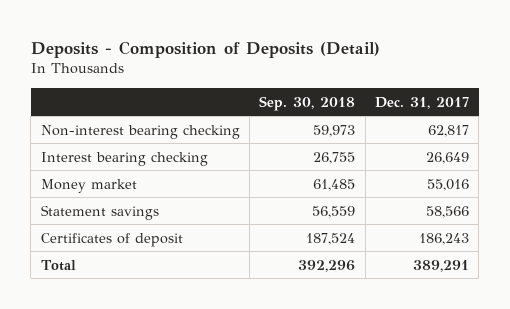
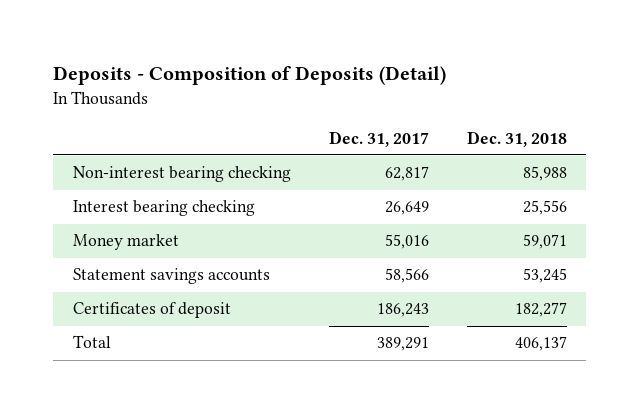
[259,95,356,111] Sep. 30, 2018 -> none
none -> [466,130,567,147] Dec. 31, 2018
[40,204,159,220] Statement savings -> [72,268,270,285] Statement savings accounts

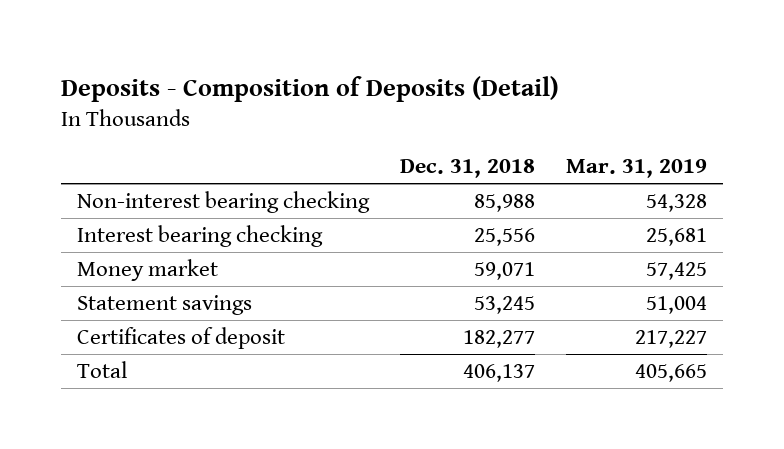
[328,130,429,147] Dec. 31, 2017 -> none
none -> [566,159,708,179] Mar. 31, 2019
[72,268,270,285] Statement savings accounts -> [76,295,252,316] Statement savings

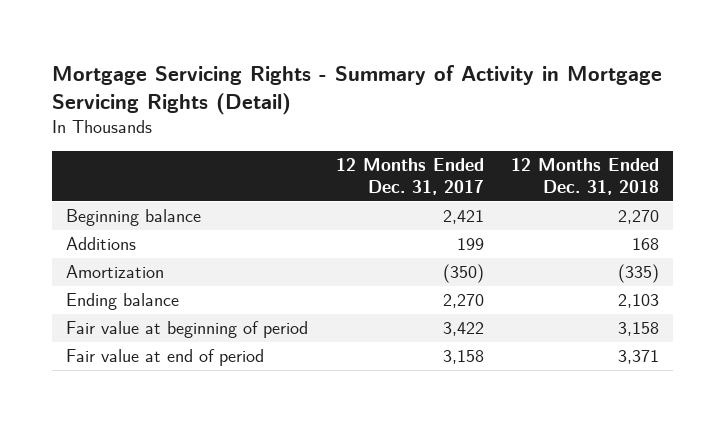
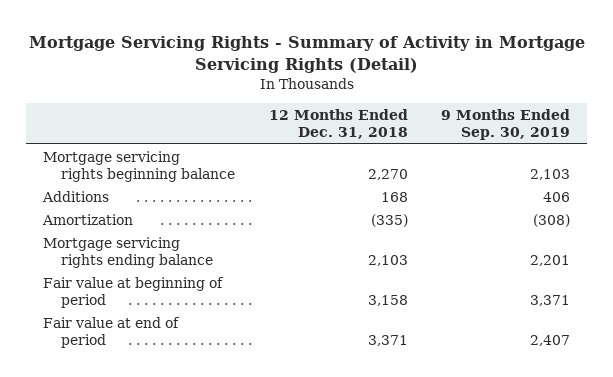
[335,158,484,196] 12 Months Ended Dec. 31, 2017 -> none
none -> [441,109,571,141] 9 Months Ended Sep. 30, 2019
[66,209,202,227] Beginning balance -> [43,150,235,182] Mortgage servicing rights beginning balance
[66,293,180,311] Ending balance -> [43,236,213,268] Mortgage servicing rights ending balance

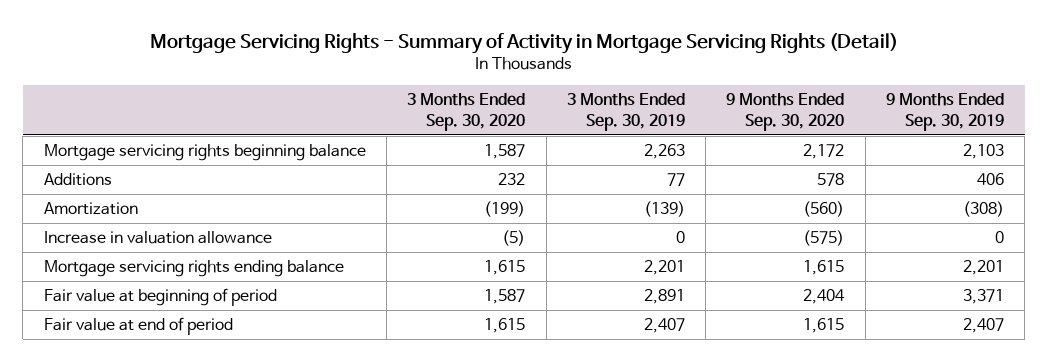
[268,109,408,140] 12 Months Ended Dec. 31, 2018 -> none
none -> [407,93,526,131] 3 Months Ended Sep. 30, 2020
none -> [566,93,685,131] 3 Months Ended Sep. 30, 2019
none -> [726,93,845,131] 9 Months Ended Sep. 30, 2020
none -> [43,231,272,245] Increase in valuation allowance

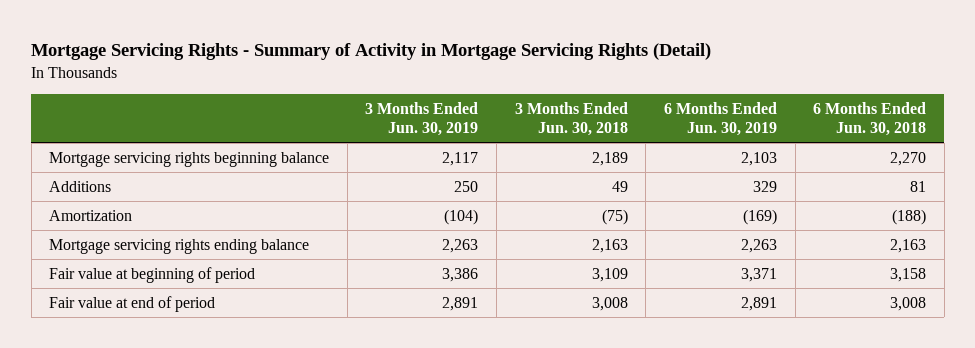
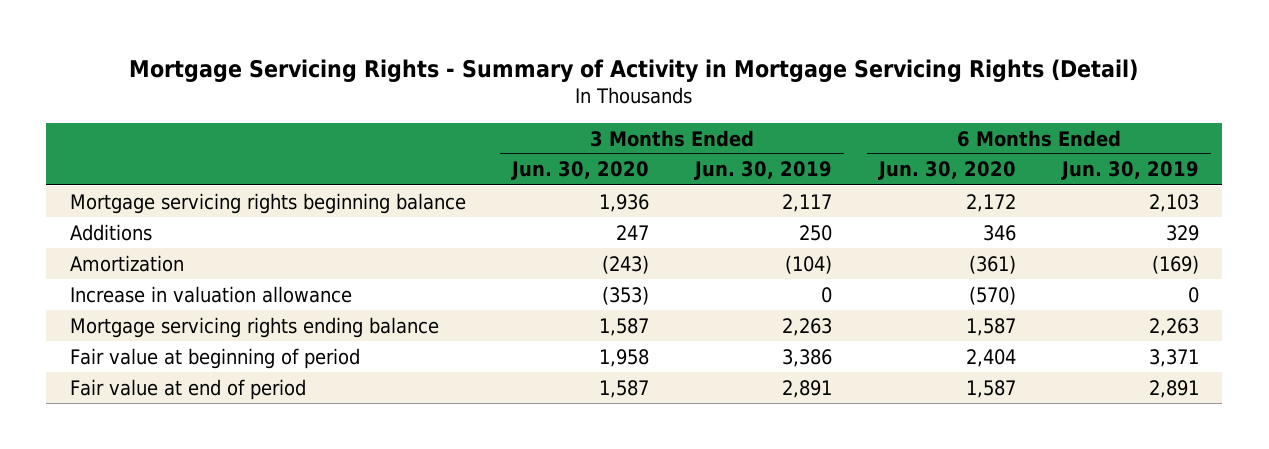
[514,101,628,137] 3 Months Ended Jun. 30, 2018 -> none
[813,101,927,137] 6 Months Ended Jun. 30, 2018 -> none
none -> [510,161,649,181] Jun. 30, 2020
none -> [877,161,1016,181] Jun. 30, 2020
none -> [69,285,352,303] Increase in valuation allowance

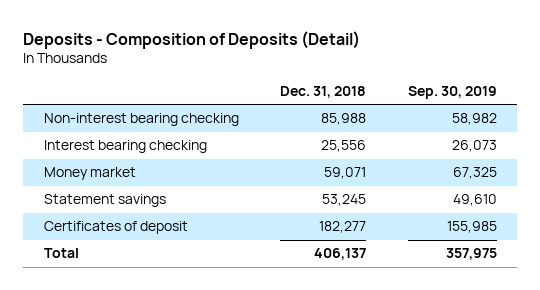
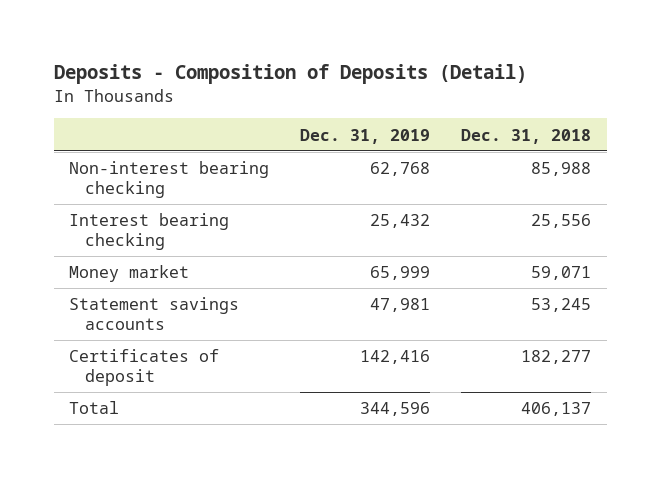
[407,85,497,99] Sep. 30, 2019 -> none
none -> [300,128,431,144] Dec. 31, 2019
[43,194,166,208] Statement savings -> [69,297,240,330] Statement savings accounts

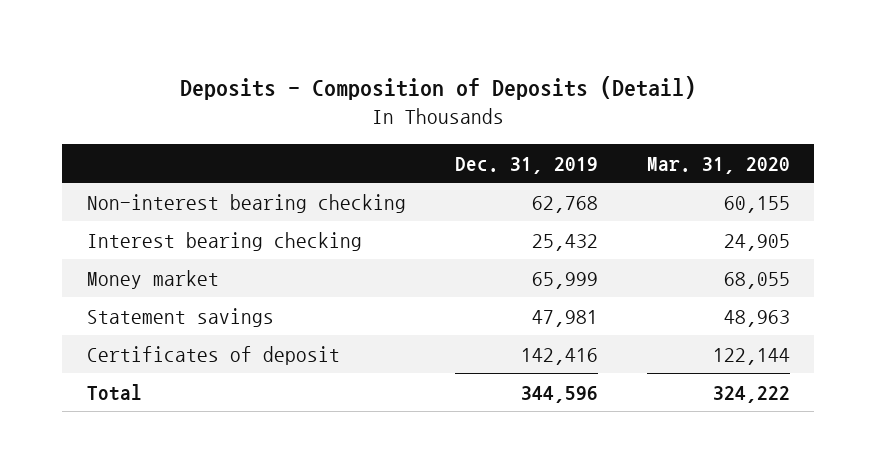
[461,128,592,144] Dec. 31, 2018 -> none
none -> [646,156,790,174] Mar. 31, 2020
[69,297,240,330] Statement savings accounts -> [86,307,274,327] Statement savings

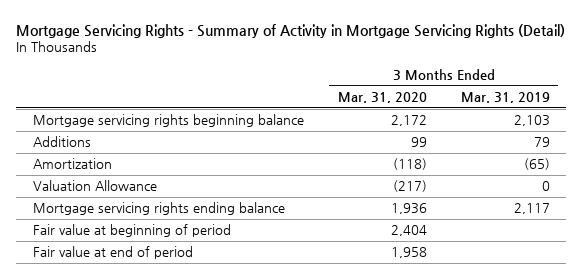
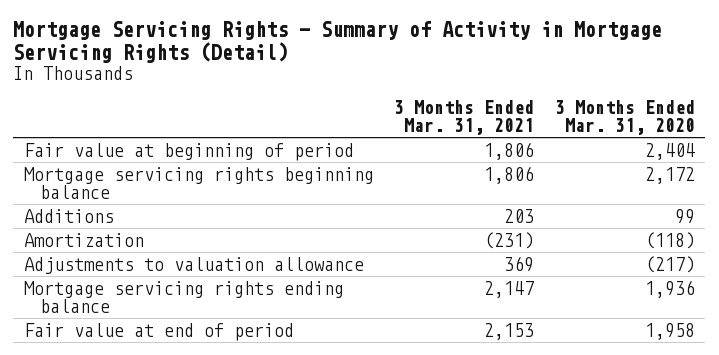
[460,91,550,103] Mar. 31, 2019 -> none
none -> [394,100,535,135] 3 Months Ended Mar. 31, 2021
[32,224,231,238] Fair value at beginning of period -> [23,142,354,161] Fair value at beginning of period
[32,180,157,192] Valuation Allowance -> [23,256,364,274] Adjustments to valuation allowance

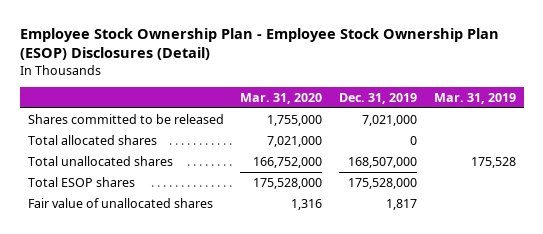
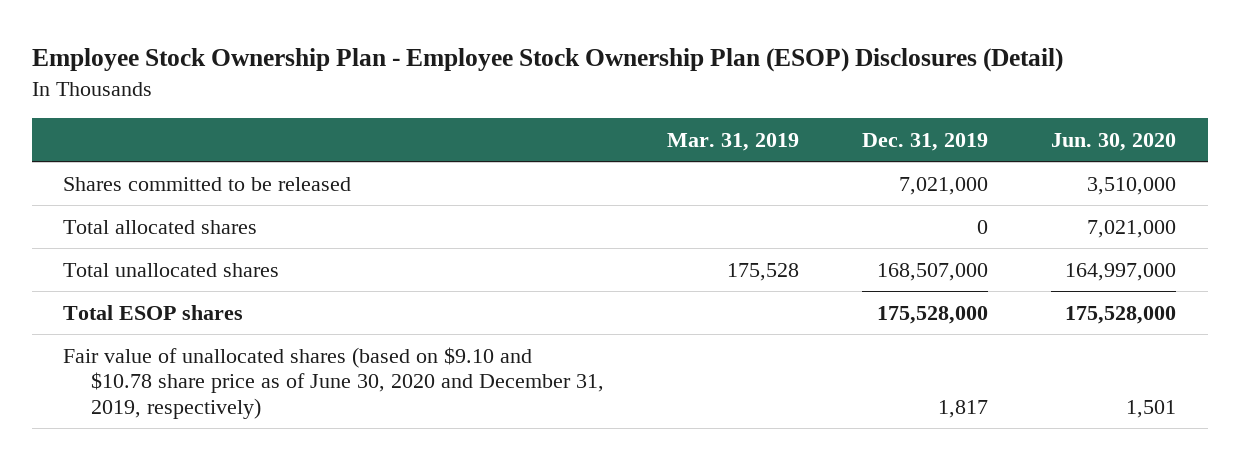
[240,92,323,104] Mar. 31, 2020 -> none
none -> [1051,132,1177,151] Jun. 30, 2020
[27,197,213,208] Fair value of unallocated shares -> [63,346,604,419] Fair value of unallocated shares (based on $9.10 and $10.78 share price as of June 30, 2020 and December 31, 2019, respectively)

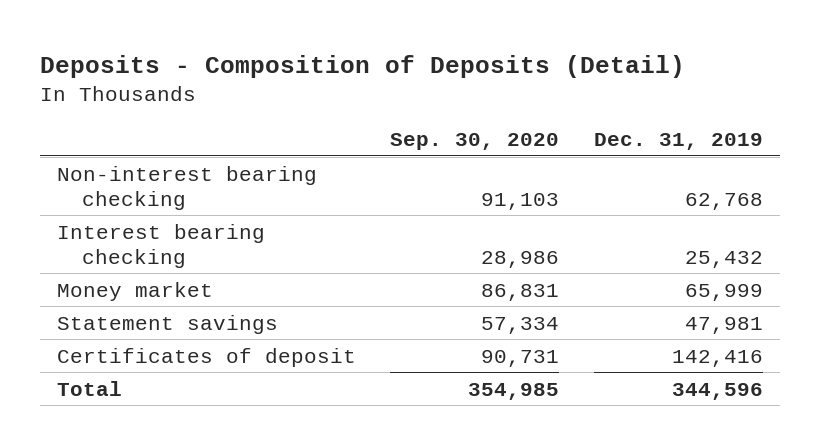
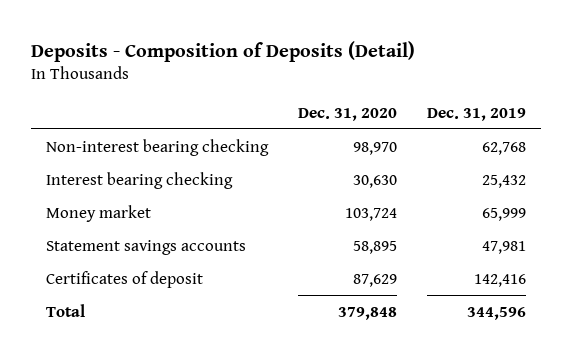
[390,132,560,150] Sep. 30, 2020 -> none
none -> [297,107,397,121] Dec. 31, 2020
[57,314,279,334] Statement savings -> [45,239,246,255] Statement savings accounts

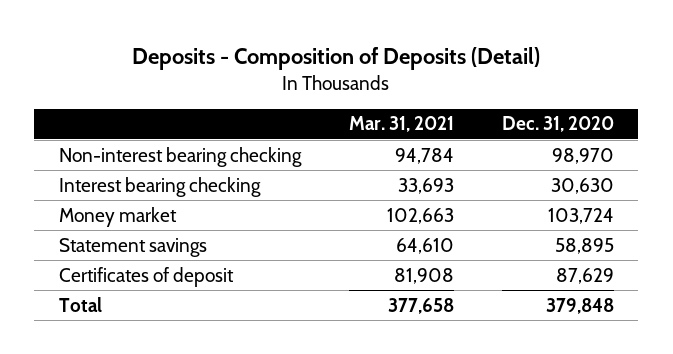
[427,107,527,121] Dec. 31, 2019 -> none
none -> [348,116,454,133] Mar. 31, 2021
[45,239,246,255] Statement savings accounts -> [58,237,207,257] Statement savings

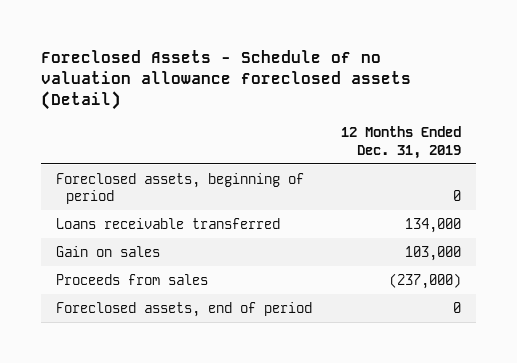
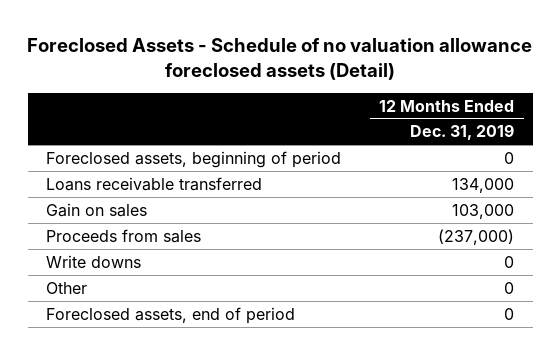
none -> [46,254,142,268] Write downs
none -> [46,281,88,294] Other

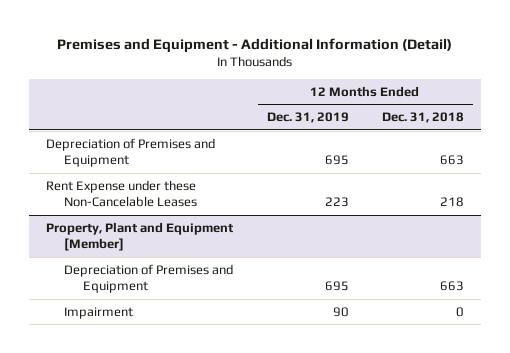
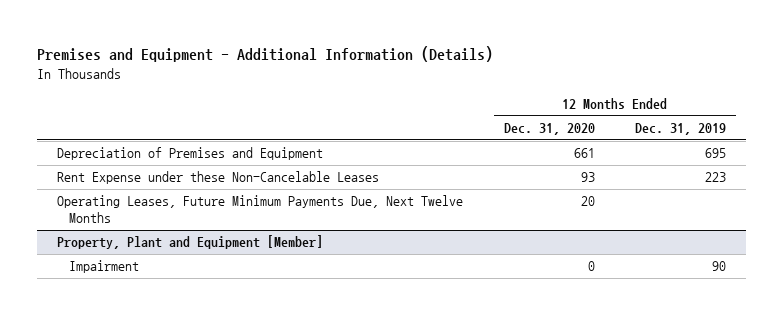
[57,38,453,54] Premises and Equipment - Additional Information (Detail) -> [37,46,494,63] Premises and Equipment - Additional Information (Details)
[382,112,465,124] Dec. 31, 2018 -> none
none -> [503,123,595,136] Dec. 31, 2020
none -> [57,195,464,224] Operating Leases, Future Minimum Payments Due, Next Twelve Months
[64,263,234,294] Depreciation of Premises and Equipment -> none

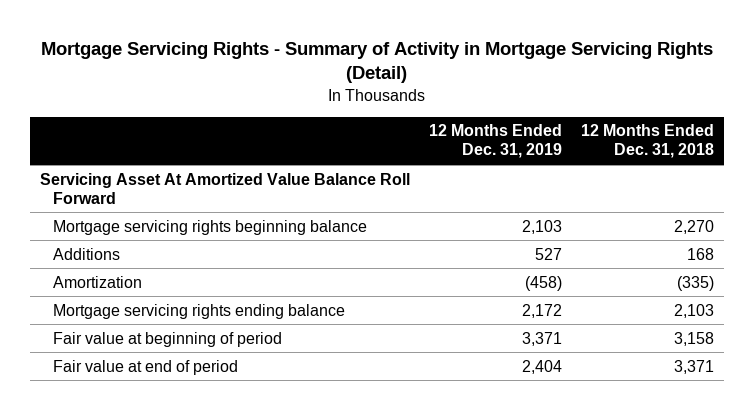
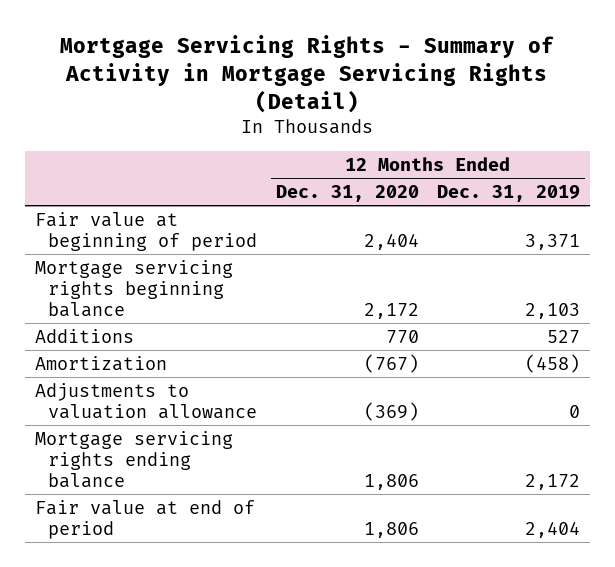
[581,124,715,159] 12 Months Ended Dec. 31, 2018 -> none
none -> [275,185,419,203] Dec. 31, 2020
[39,172,410,204] Servicing Asset At Amortized Value Balance Roll Forward -> none
[53,331,283,347] Fair value at beginning of period -> [34,211,257,251] Fair value at beginning of period
none -> [34,382,257,419] Adjustments to valuation allowance

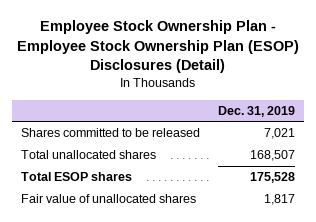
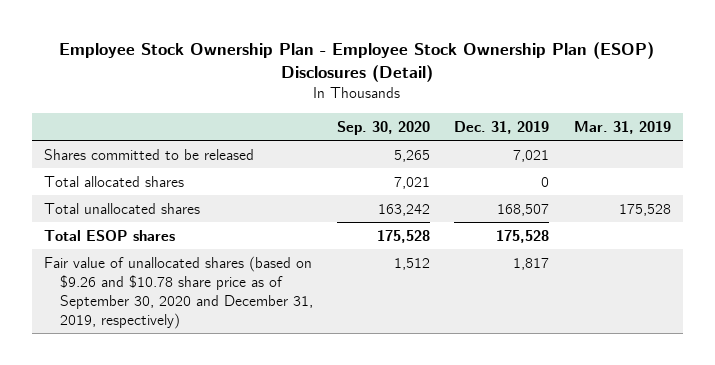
none -> [337,120,431,135] Sep. 30, 2020
none -> [573,120,671,134] Mar. 31, 2019
none -> [44,175,185,187] Total allocated shares
[20,194,196,204] Fair value of unallocated shares -> [44,255,313,329] Fair value of unallocated shares (based on $9.26 and $10.78 share price as of September 30, 2020 and December 31, 2019, respectively)

